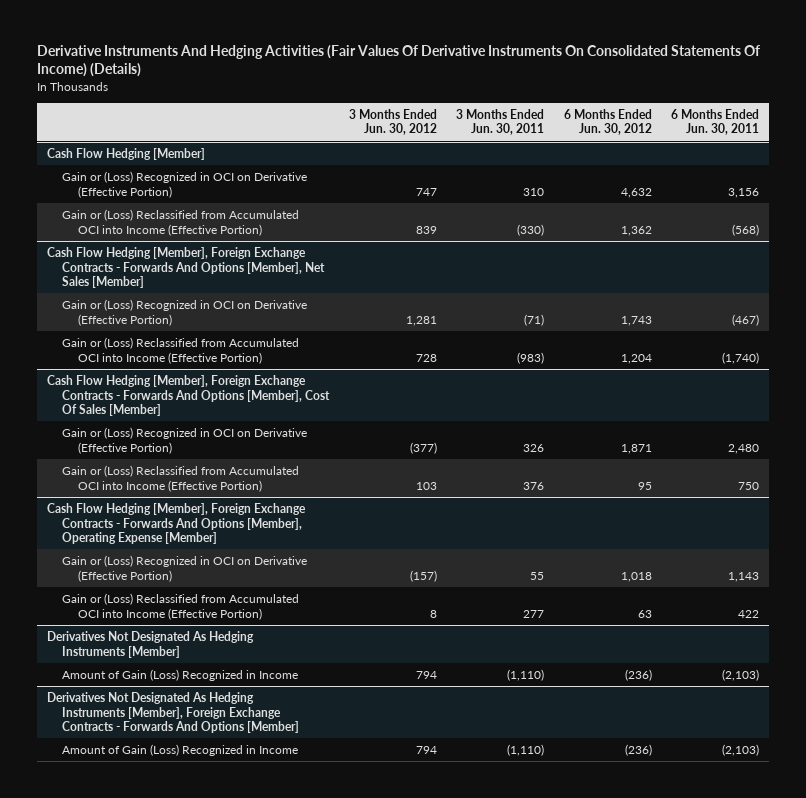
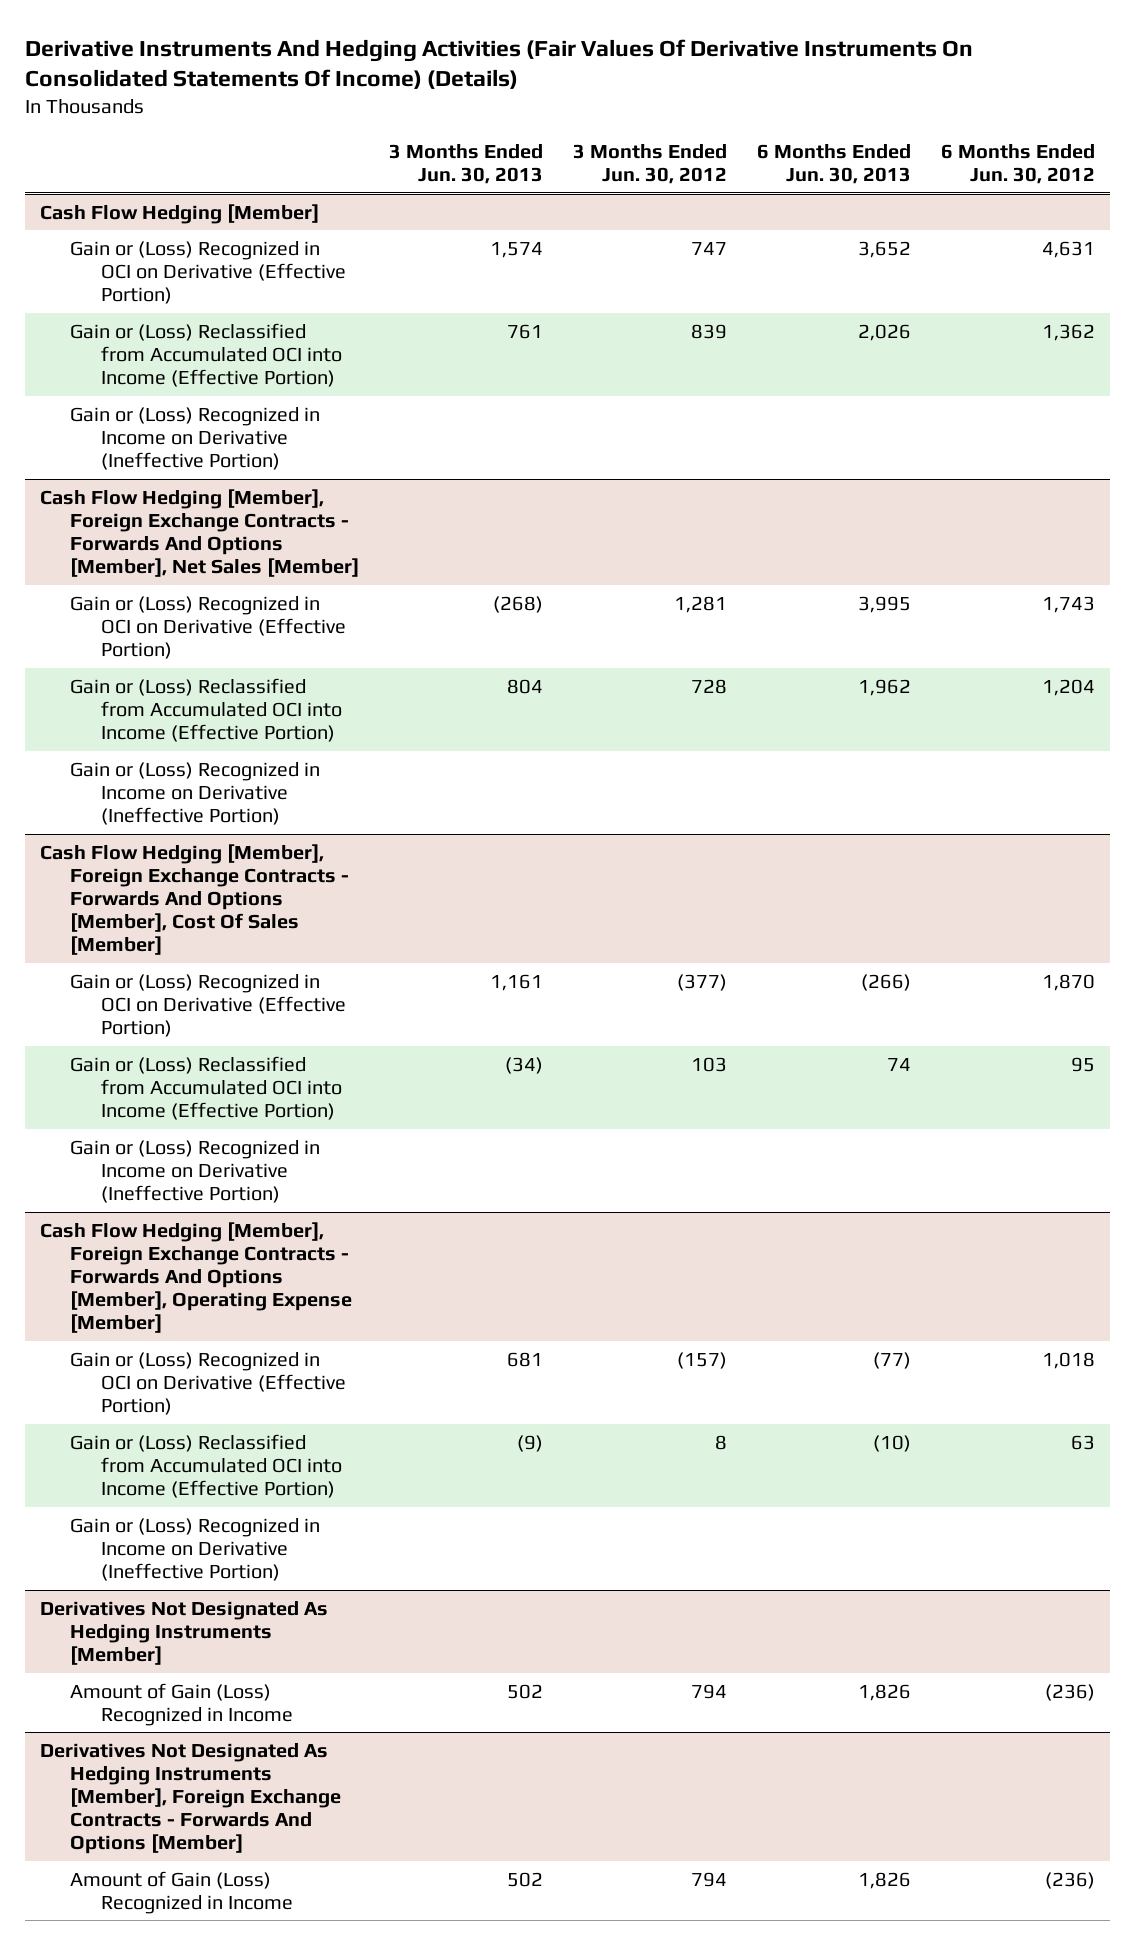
[456,108,545,136] 3 Months Ended Jun. 30, 2011 -> none
[671,108,760,136] 6 Months Ended Jun. 30, 2011 -> none
none -> [389,143,544,185] 3 Months Ended Jun. 30, 2013
none -> [757,143,912,185] 6 Months Ended Jun. 30, 2013
[620,187,652,198] 4,632 -> [1042,240,1096,258] 4,631
none -> [70,406,321,470] Gain or (Loss) Recognized in Income on Derivative (Ineffective Portion)
none -> [70,761,321,825] Gain or (Loss) Recognized in Income on Derivative (Ineffective Portion)
[620,443,652,454] 1,871 -> [1042,973,1096,991] 1,870
none -> [70,1139,321,1203] Gain or (Loss) Recognized in Income on Derivative (Ineffective Portion)
none -> [70,1517,321,1581] Gain or (Loss) Recognized in Income on Derivative (Ineffective Portion)

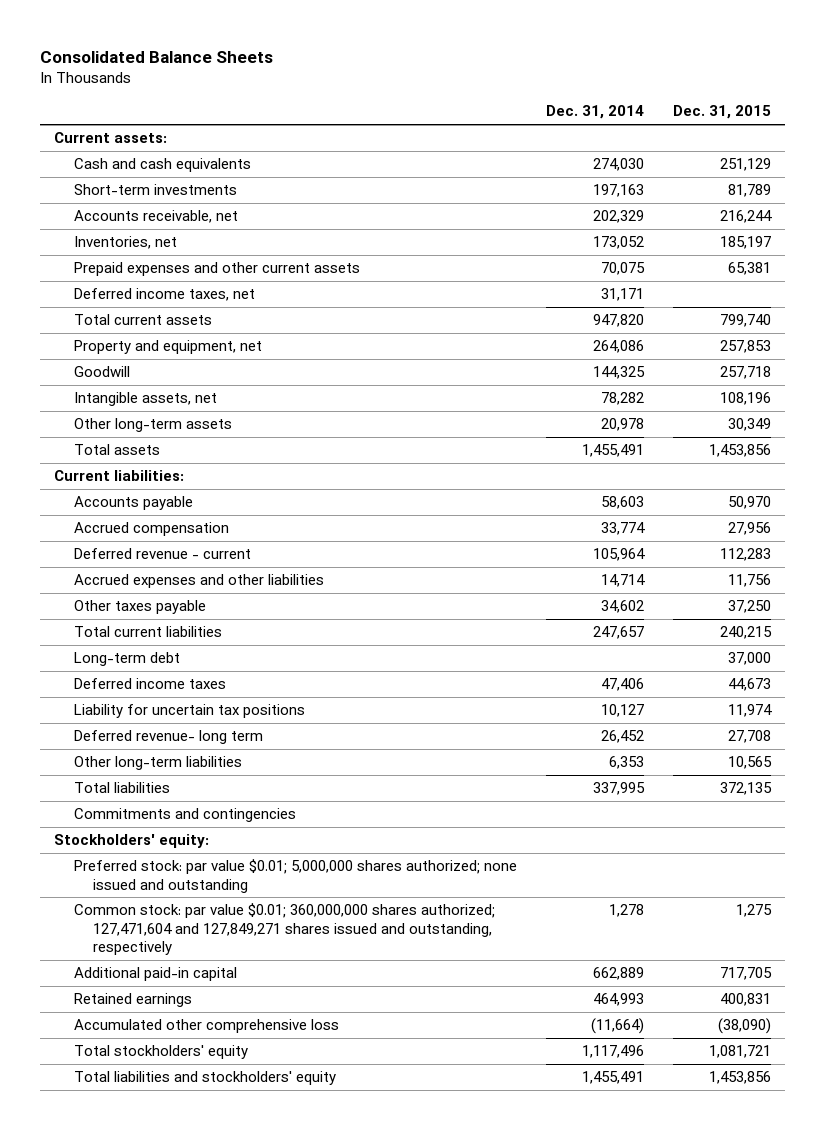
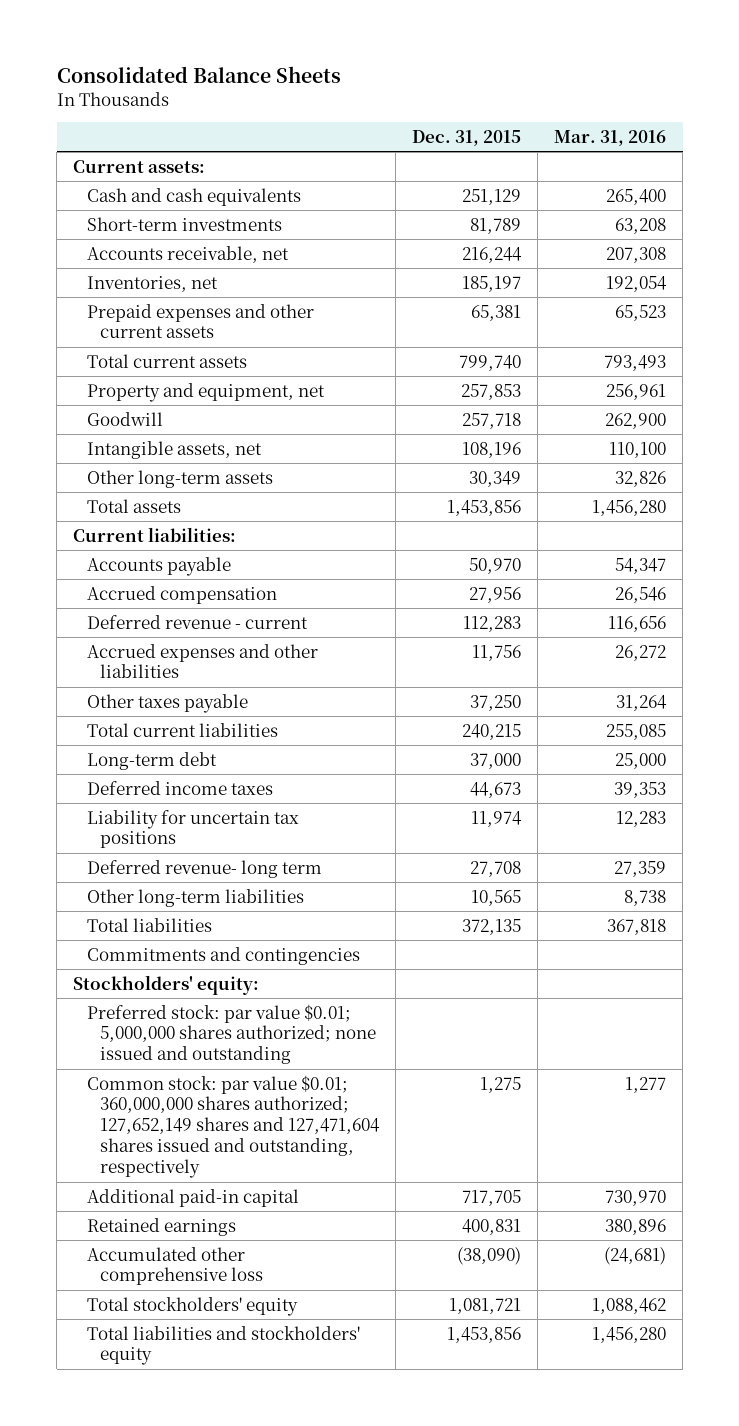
[545,105,644,120] Dec. 31, 2014 -> none
none -> [554,129,667,146] Mar. 31, 2016
[73,288,255,302] Deferred income taxes, net -> none
[73,903,495,955] Common stock: par value $0.01; 360,000,000 shares authorized; 127,471,604 and 127,849,271 shares issued and outstanding, respectively -> [86,1074,381,1179] Common stock: par value $0.01; 360,000,000 shares authorized; 127,652,149 shares and 127,471,604 shares issued and outstanding, respectively

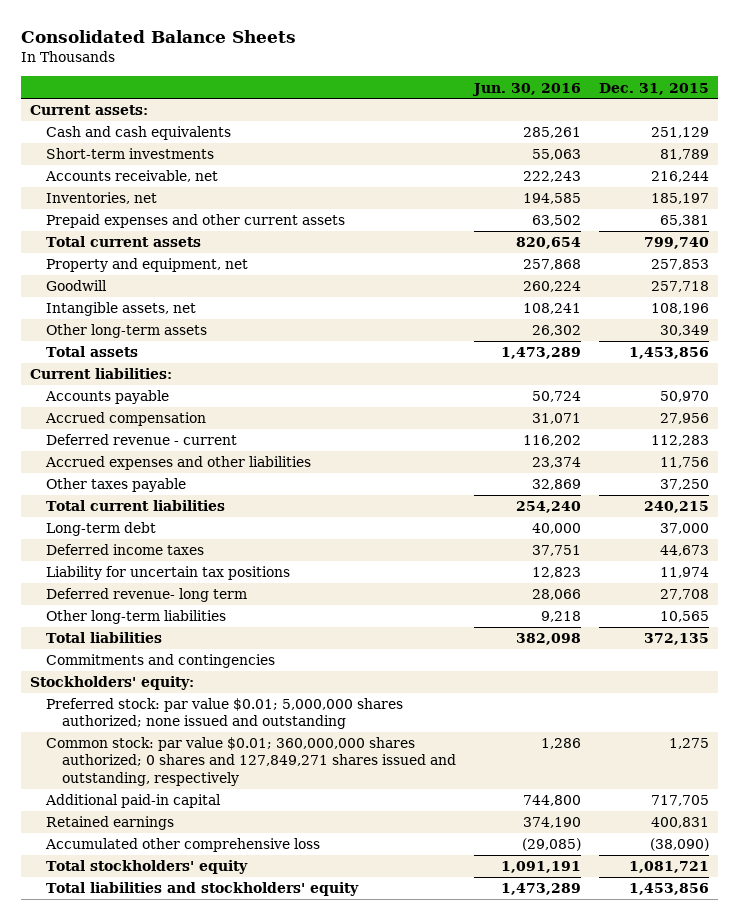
[554,129,667,146] Mar. 31, 2016 -> none
none -> [471,82,581,96] Jun. 30, 2016
[86,1074,381,1179] Common stock: par value $0.01; 360,000,000 shares authorized; 127,652,149 shares and 127,471,604 shares issued and outstanding, respectively -> [45,737,456,786] Common stock: par value $0.01; 360,000,000 shares authorized; 0 shares and 127,849,271 shares issued and outstanding, respectively

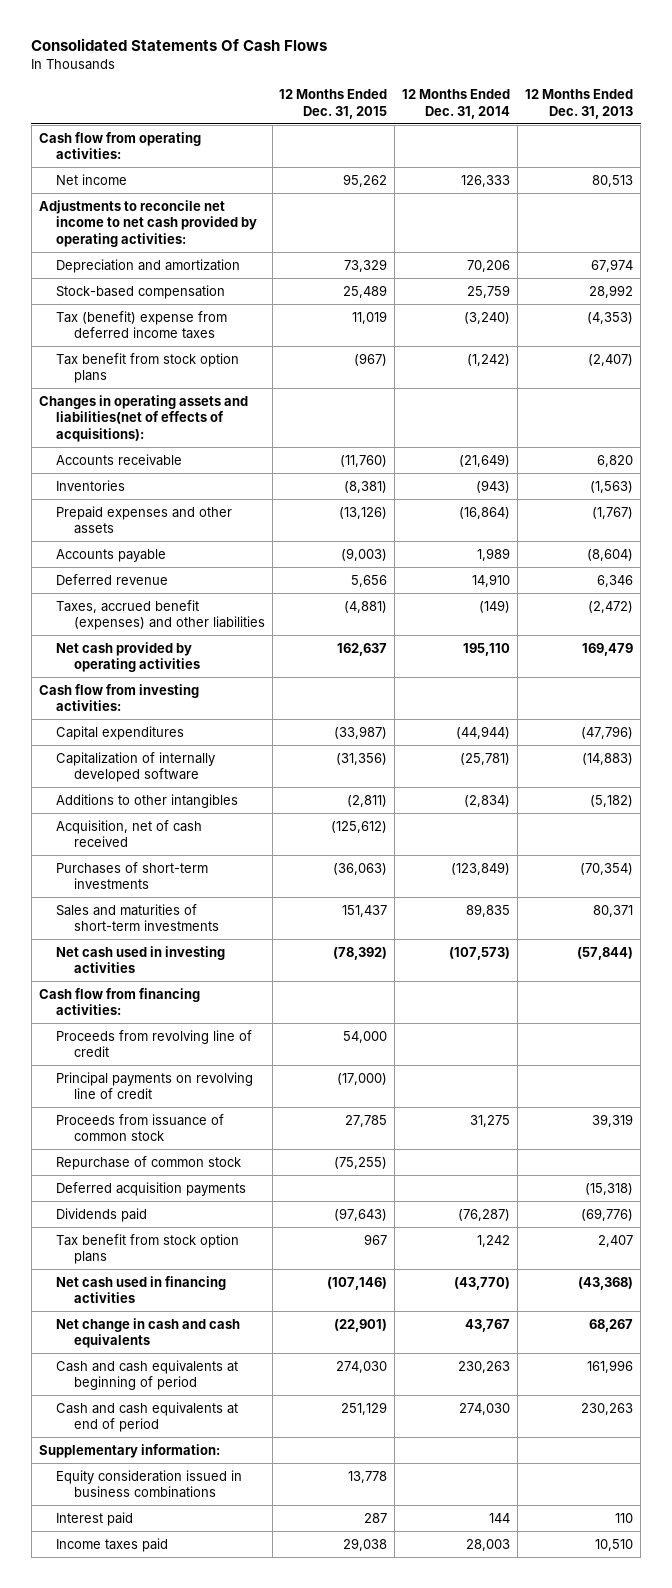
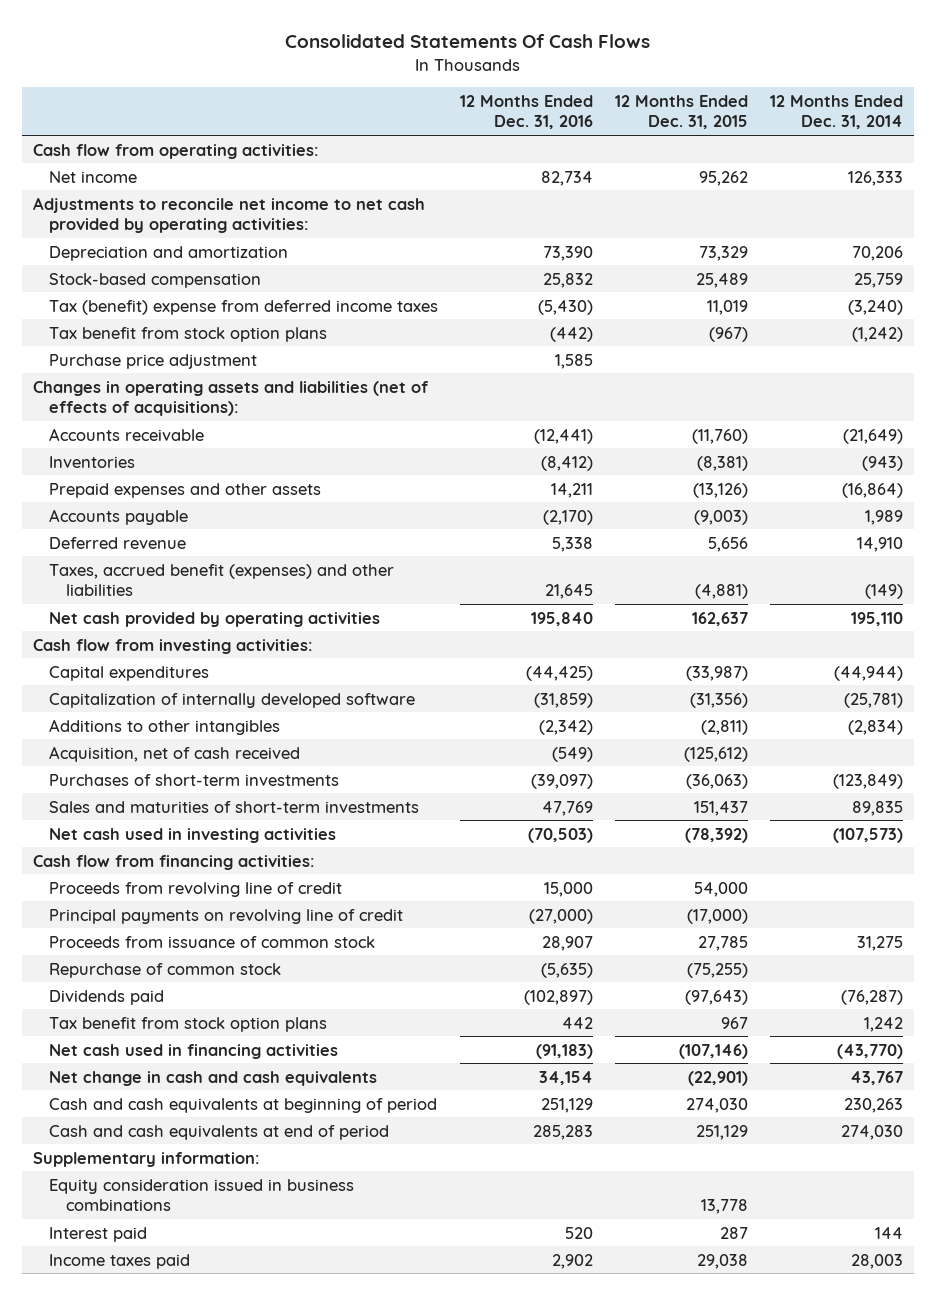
[525,88,634,119] 12 Months Ended Dec. 31, 2013 -> none
none -> [460,94,594,130] 12 Months Ended Dec. 31, 2016
none -> [49,353,258,369] Purchase price adjustment
[38,394,248,442] Changes in operating assets and liabilities(net of effects of acquisitions): -> [33,380,430,417] Changes in operating assets and liabilities (net of effects of acquisitions):
[56,1181,247,1196] Deferred acquisition payments -> none

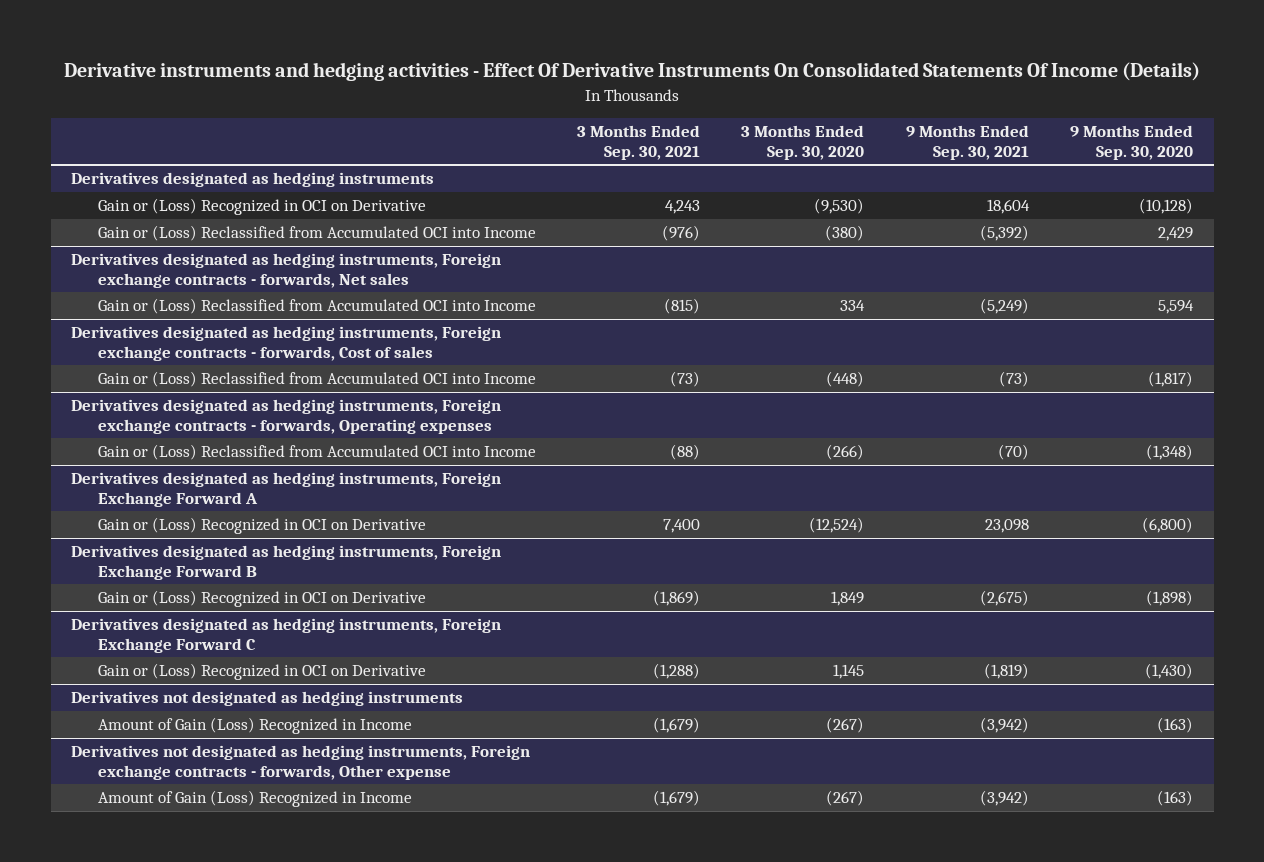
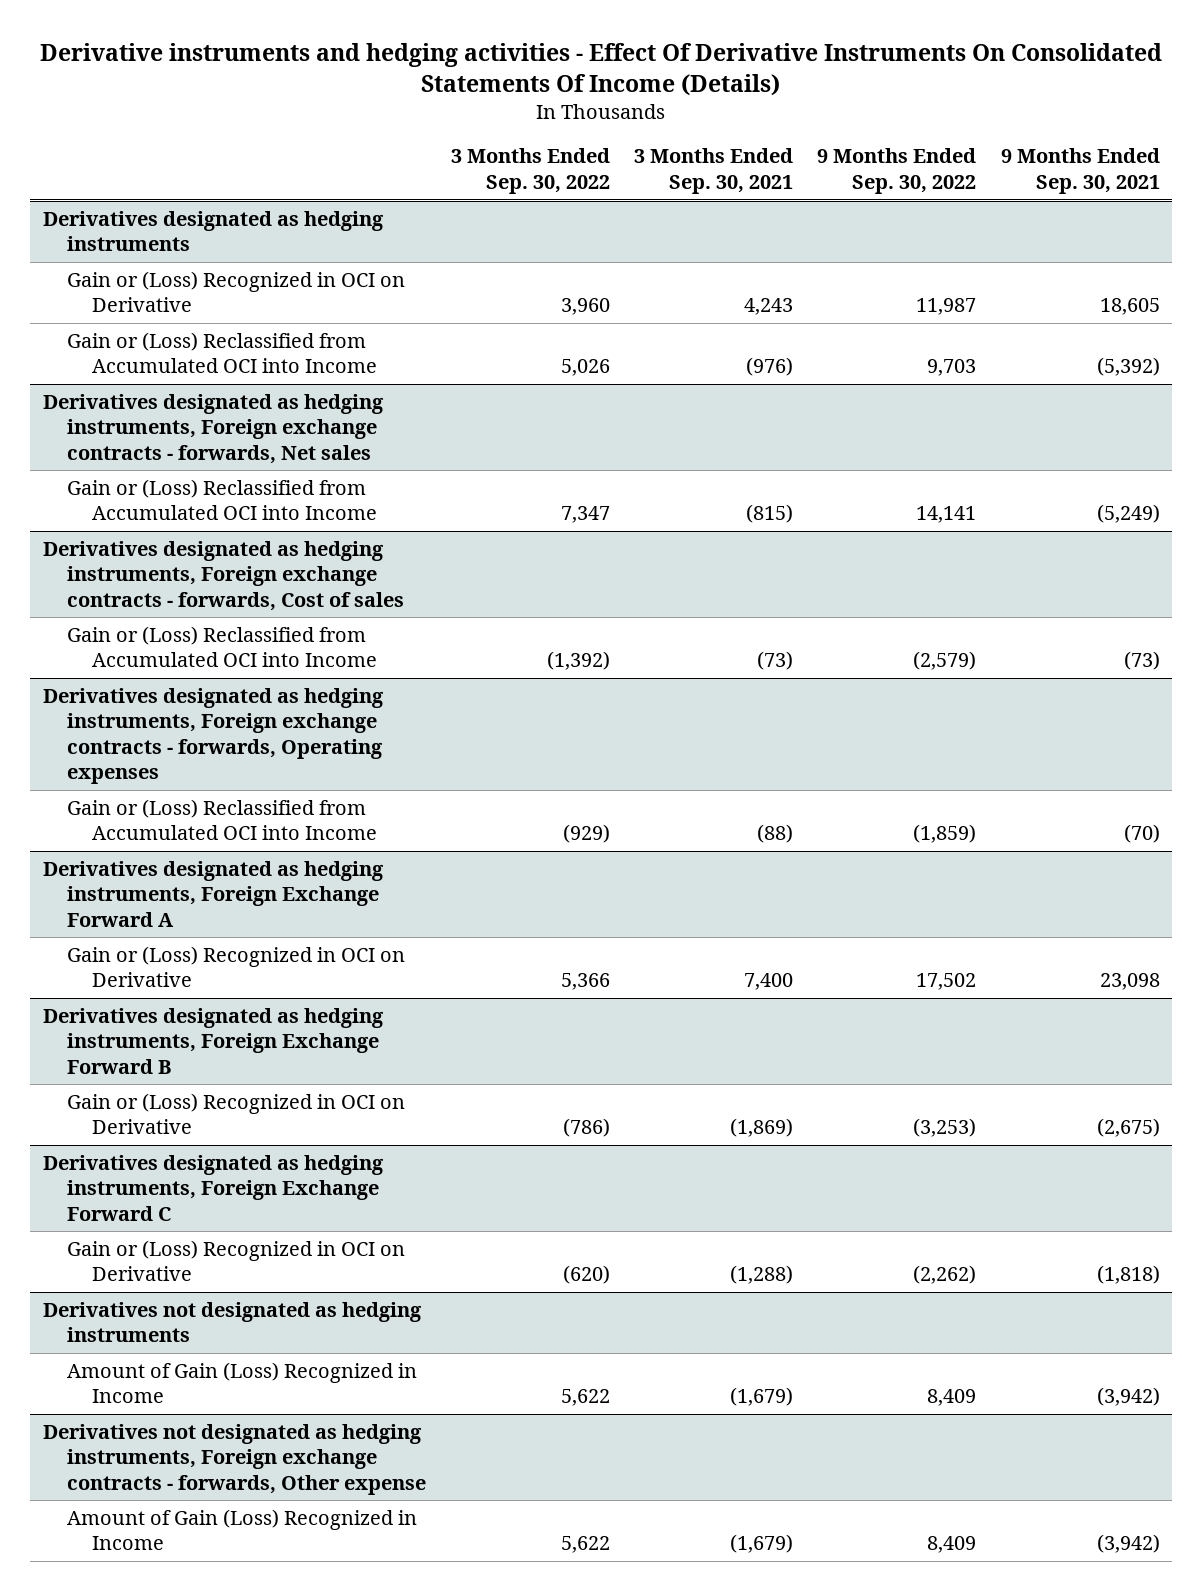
[741,124,865,160] 3 Months Ended Sep. 30, 2020 -> none
[1069,124,1193,160] 9 Months Ended Sep. 30, 2020 -> none
none -> [450,148,610,194] 3 Months Ended Sep. 30, 2022
none -> [817,148,977,194] 9 Months Ended Sep. 30, 2022
[986,199,1030,215] 18,604 -> [1099,298,1160,316] 18,605
[983,663,1029,680] (1,819) -> [1096,1265,1160,1285] (1,818)

